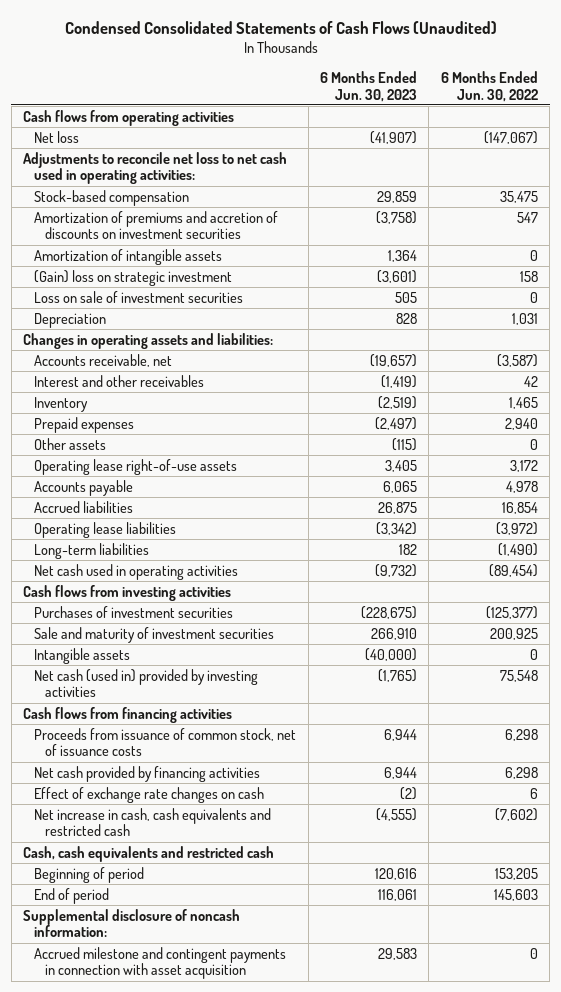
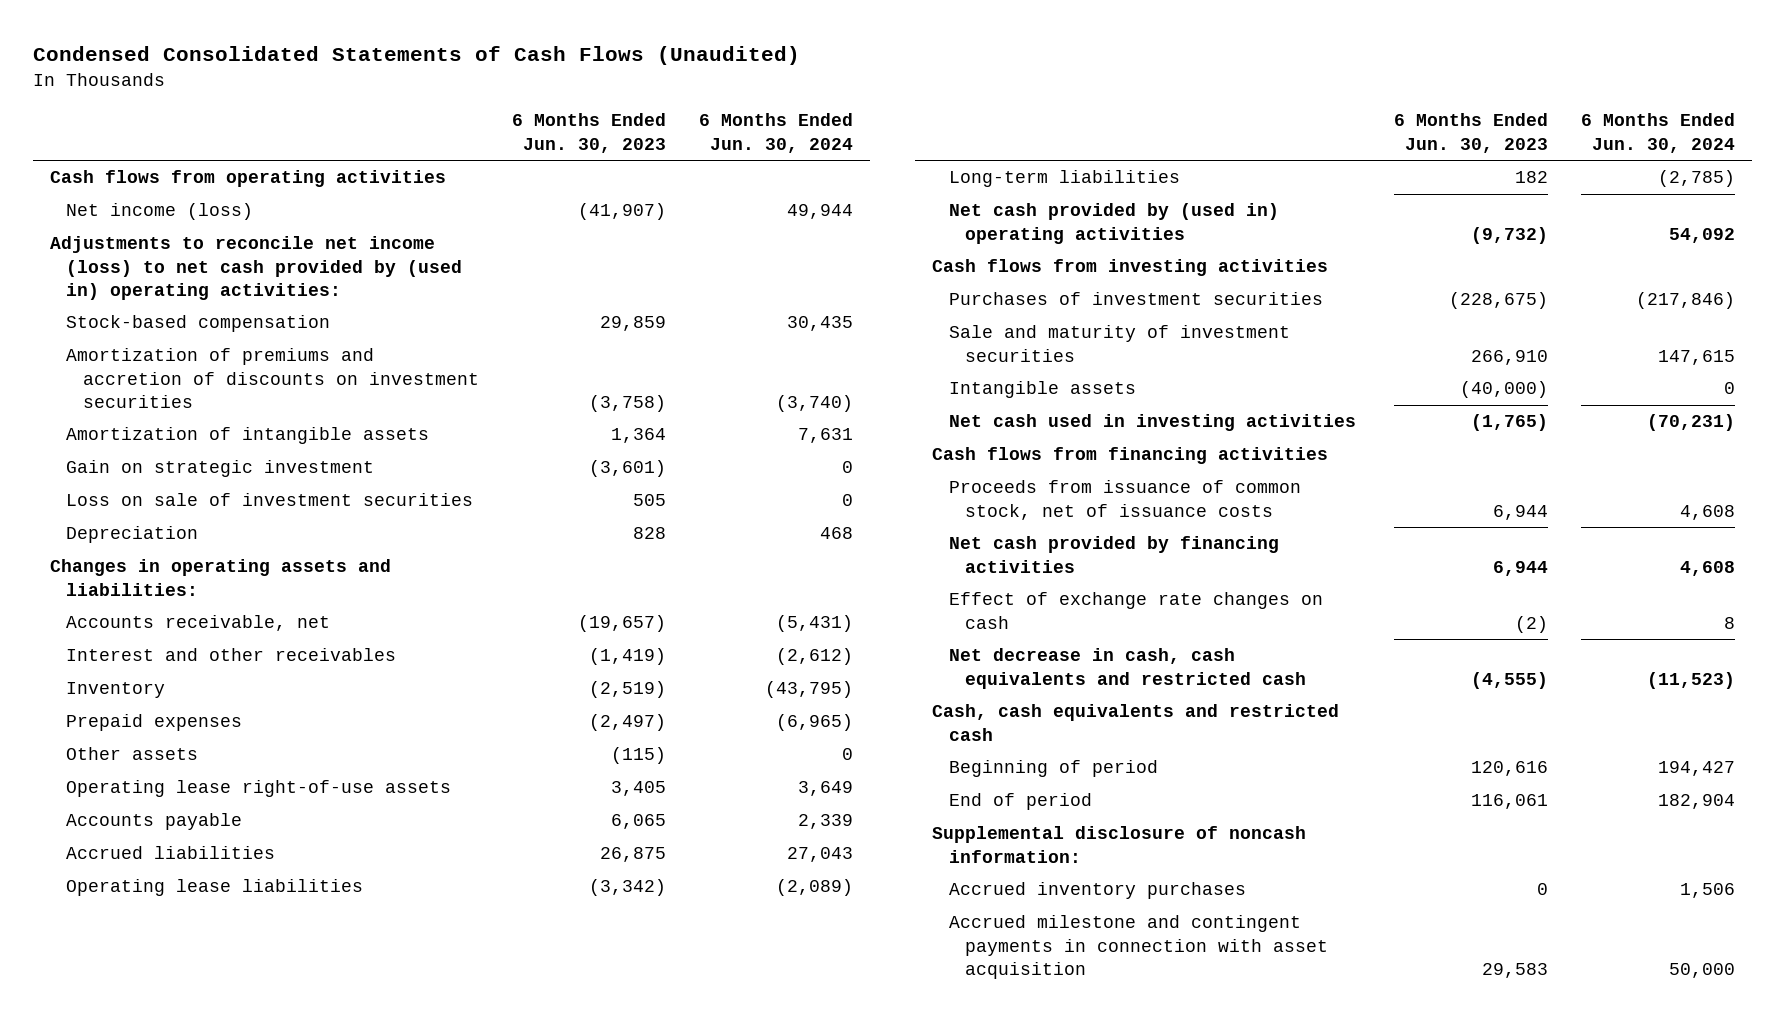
[440,70,538,102] 6 Months Ended Jun. 30, 2022 -> none
none -> [699,113,854,153] 6 Months Ended Jun. 30, 2024
[34,130,80,143] Net loss -> [66,203,254,221] Net income (loss)
[23,151,288,185] Adjustments to reconcile net loss to net cash used in operating activities: -> [49,236,463,301] Adjustments to reconcile net income (loss) to net cash provided by (used in) operating activities:
[34,269,233,286] (Gain) loss on strategic investment -> [66,460,375,478] Gain on strategic investment
[34,563,239,580] Net cash used in operating activities -> [948,203,1279,244] Net cash provided by (used in) operating activities
[34,668,259,698] Net cash (used in) provided by investing activities -> [948,414,1356,432] Net cash used in investing activities
[34,807,272,837] Net increase in cash, cash equivalents and restricted cash -> [948,648,1307,689] Net decrease in cash, cash equivalents and restricted cash
none -> [948,882,1246,900] Accrued inventory purchases

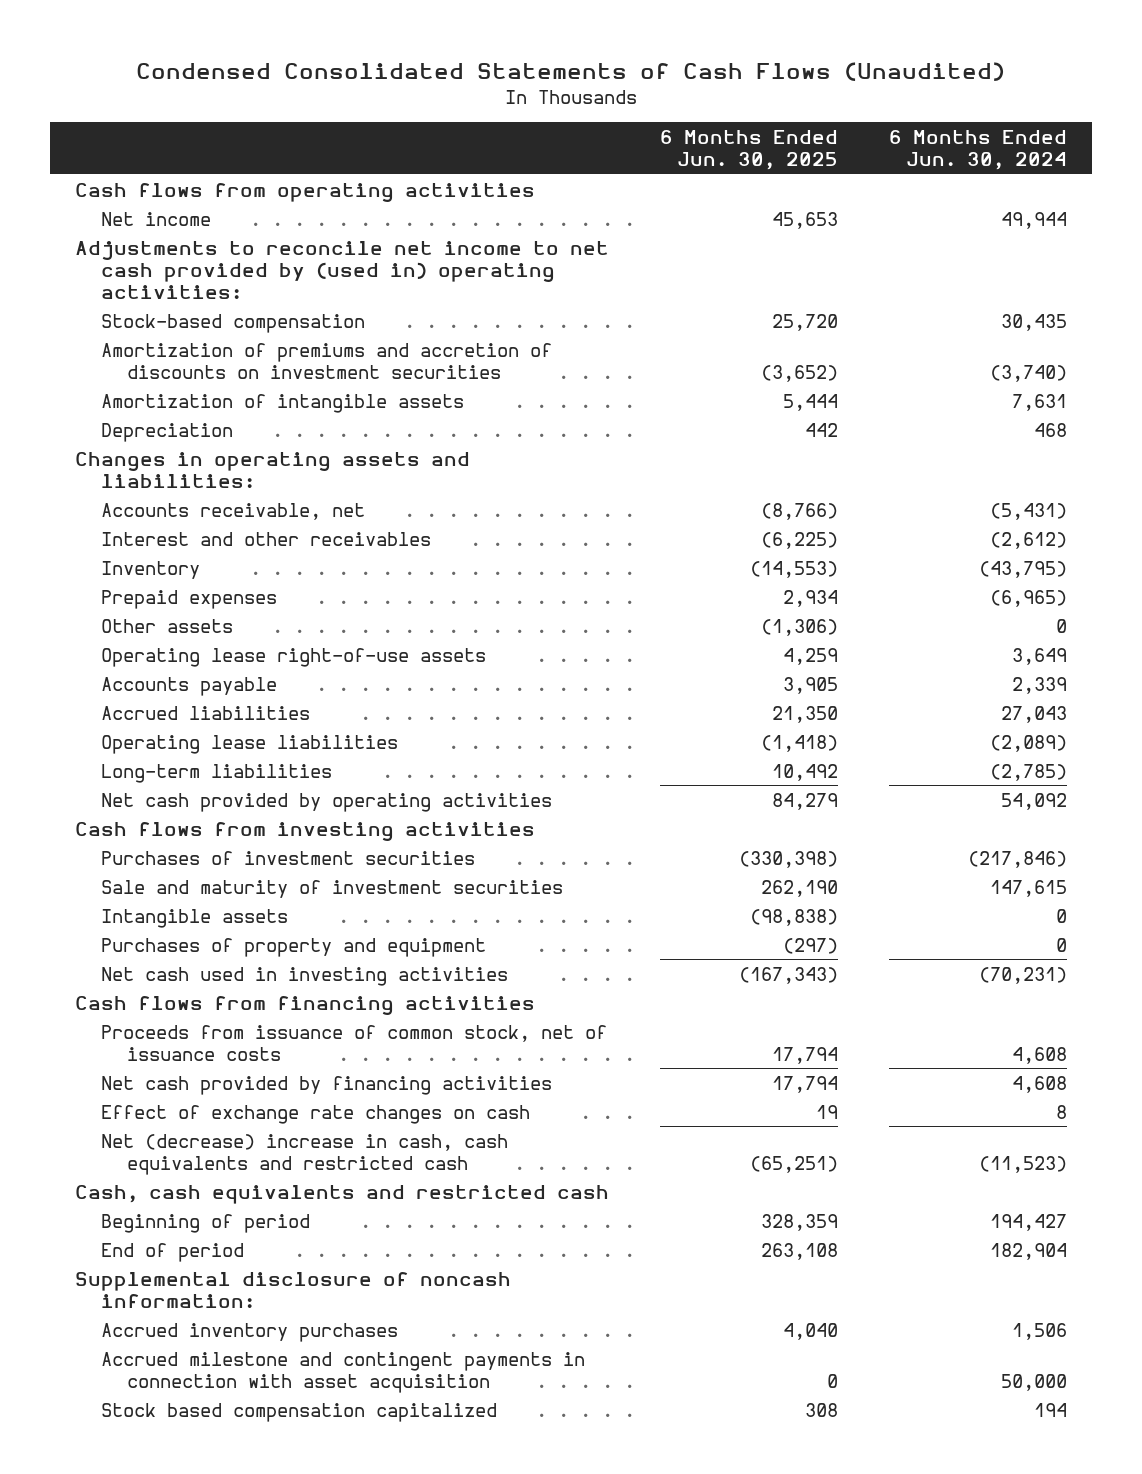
[512,113,667,153] 6 Months Ended Jun. 30, 2023 -> none
none -> [659,129,838,171] 6 Months Ended Jun. 30, 2025
[66,203,254,221] Net income (loss) -> [101,211,212,226] Net income
[49,236,463,301] Adjustments to reconcile net income (loss) to net cash provided by (used in) operating activities: -> [75,240,610,299] Adjustments to reconcile net income to net cash provided by (used in) operating activities:
[66,460,375,478] Gain on strategic investment -> none
[66,493,474,507] Loss on sale of investment securities -> none
[948,203,1279,244] Net cash provided by (used in) operating activities -> [101,792,553,812] Net cash provided by operating activities
none -> [101,937,487,957] Purchases of property and equipment
[948,648,1307,689] Net decrease in cash, cash equivalents and restricted cash -> [101,1133,509,1175] Net (decrease) increase in cash, cash equivalents and restricted cash
none -> [101,1402,498,1422] Stock based compensation capitalized

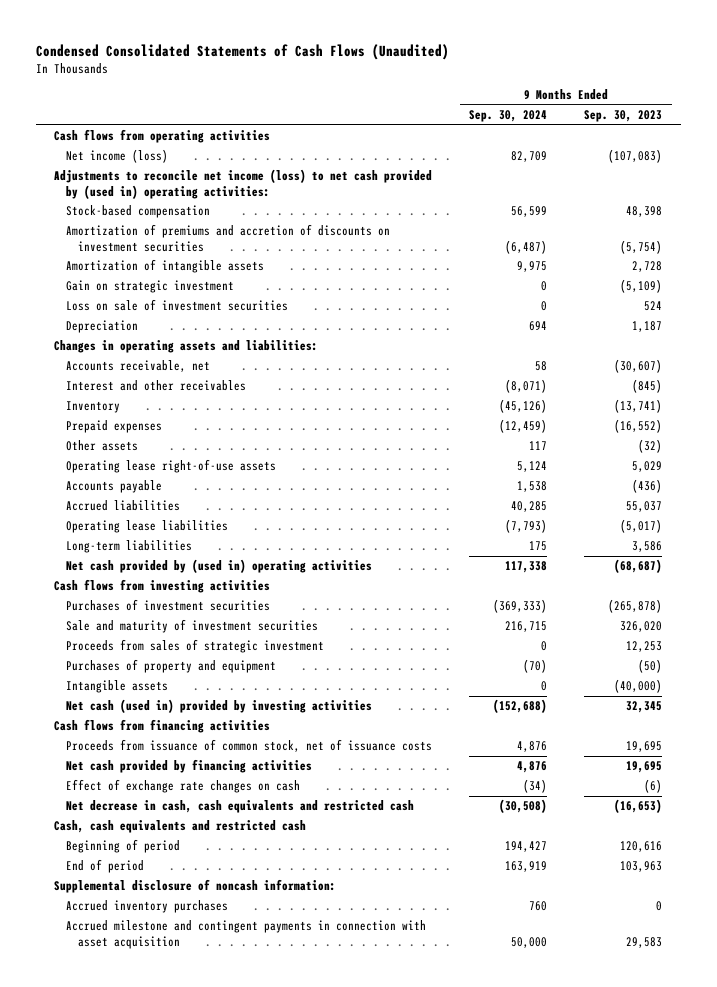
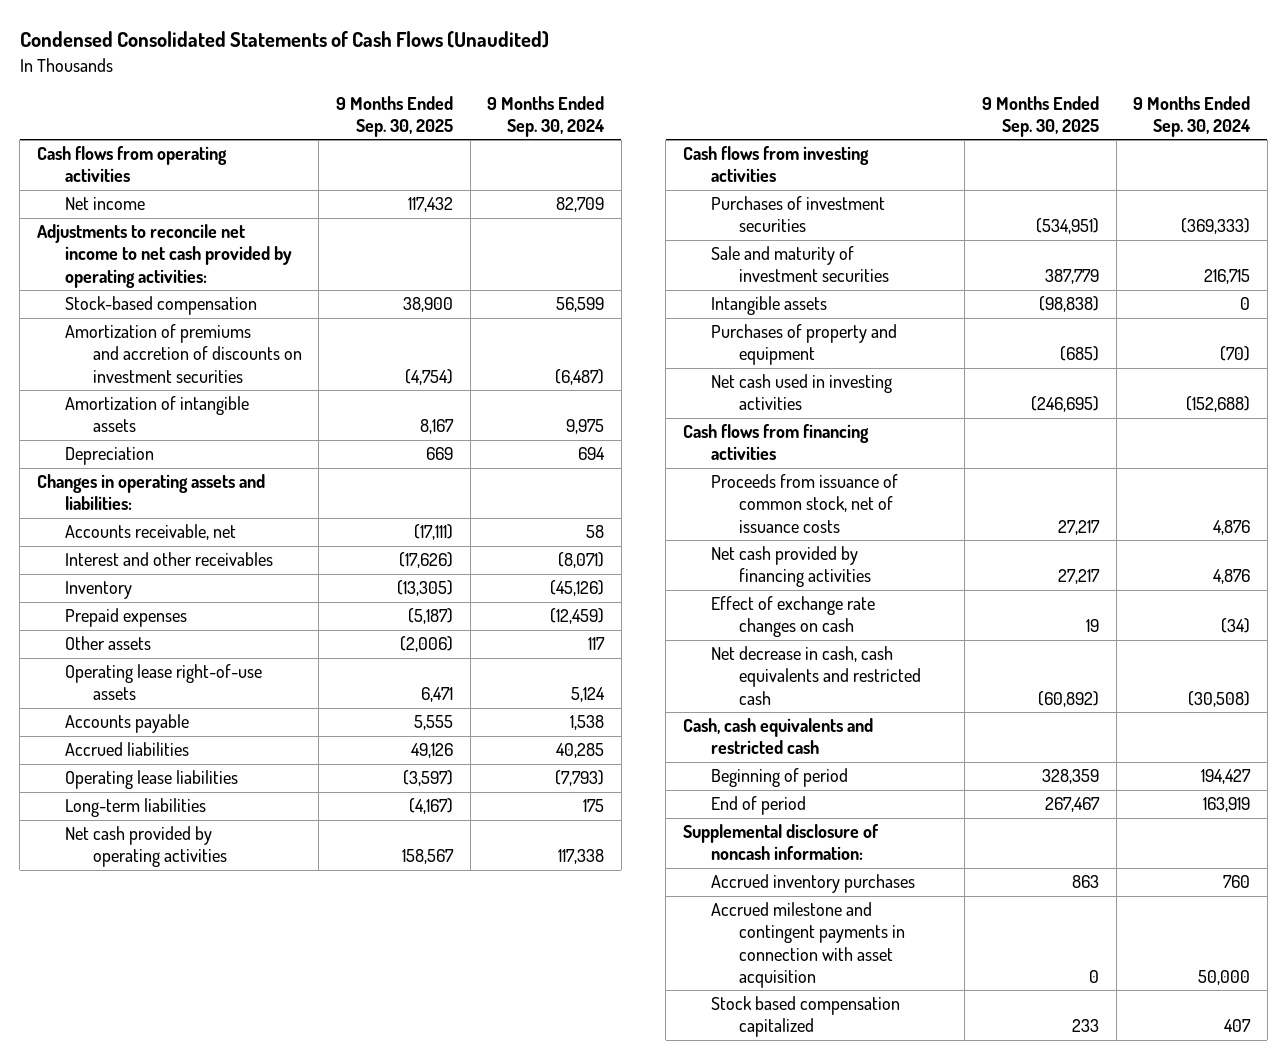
[584,110,663,123] Sep. 30, 2023 -> none
none -> [335,95,453,137] 9 Months Ended Sep. 30, 2025
[66,149,169,164] Net income (loss) -> [64,197,145,211] Net income
[54,169,433,199] Adjustments to reconcile net income (loss) to net cash provided by (used in) operating activities: -> [36,224,292,288] Adjustments to reconcile net income to net cash provided by operating activities:
[66,280,235,294] Gain on strategic investment -> none
[66,299,289,312] Loss on sale of investment securities -> none
[66,559,373,574] Net cash provided by (used in) operating activities -> [64,826,227,868] Net cash provided by operating activities
[66,639,325,654] Proceeds from sales of strategic investment -> none
[66,659,277,674] Purchases of property and equipment -> [710,324,897,366] Purchases of property and equipment
[66,699,373,714] Net cash (used in) provided by investing activities -> [710,374,892,411] Net cash used in investing activities
none -> [710,996,900,1038] Stock based compensation capitalized

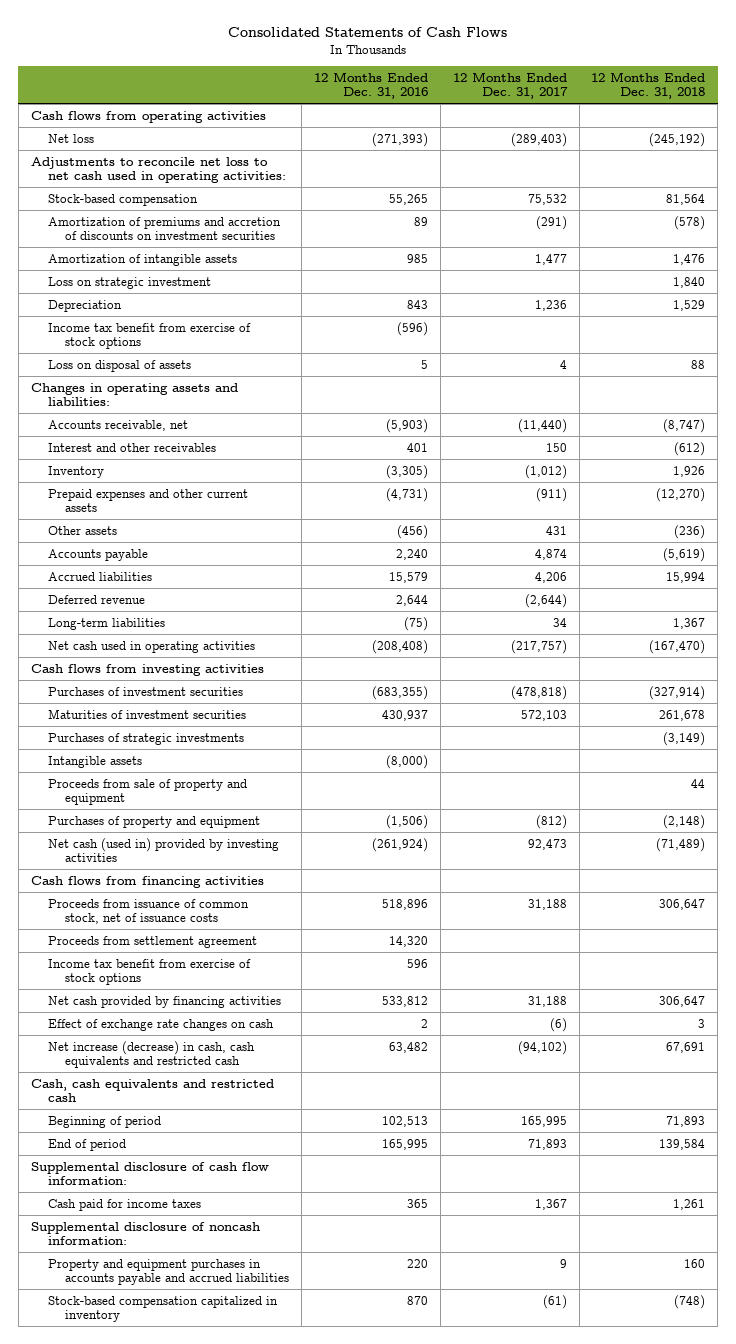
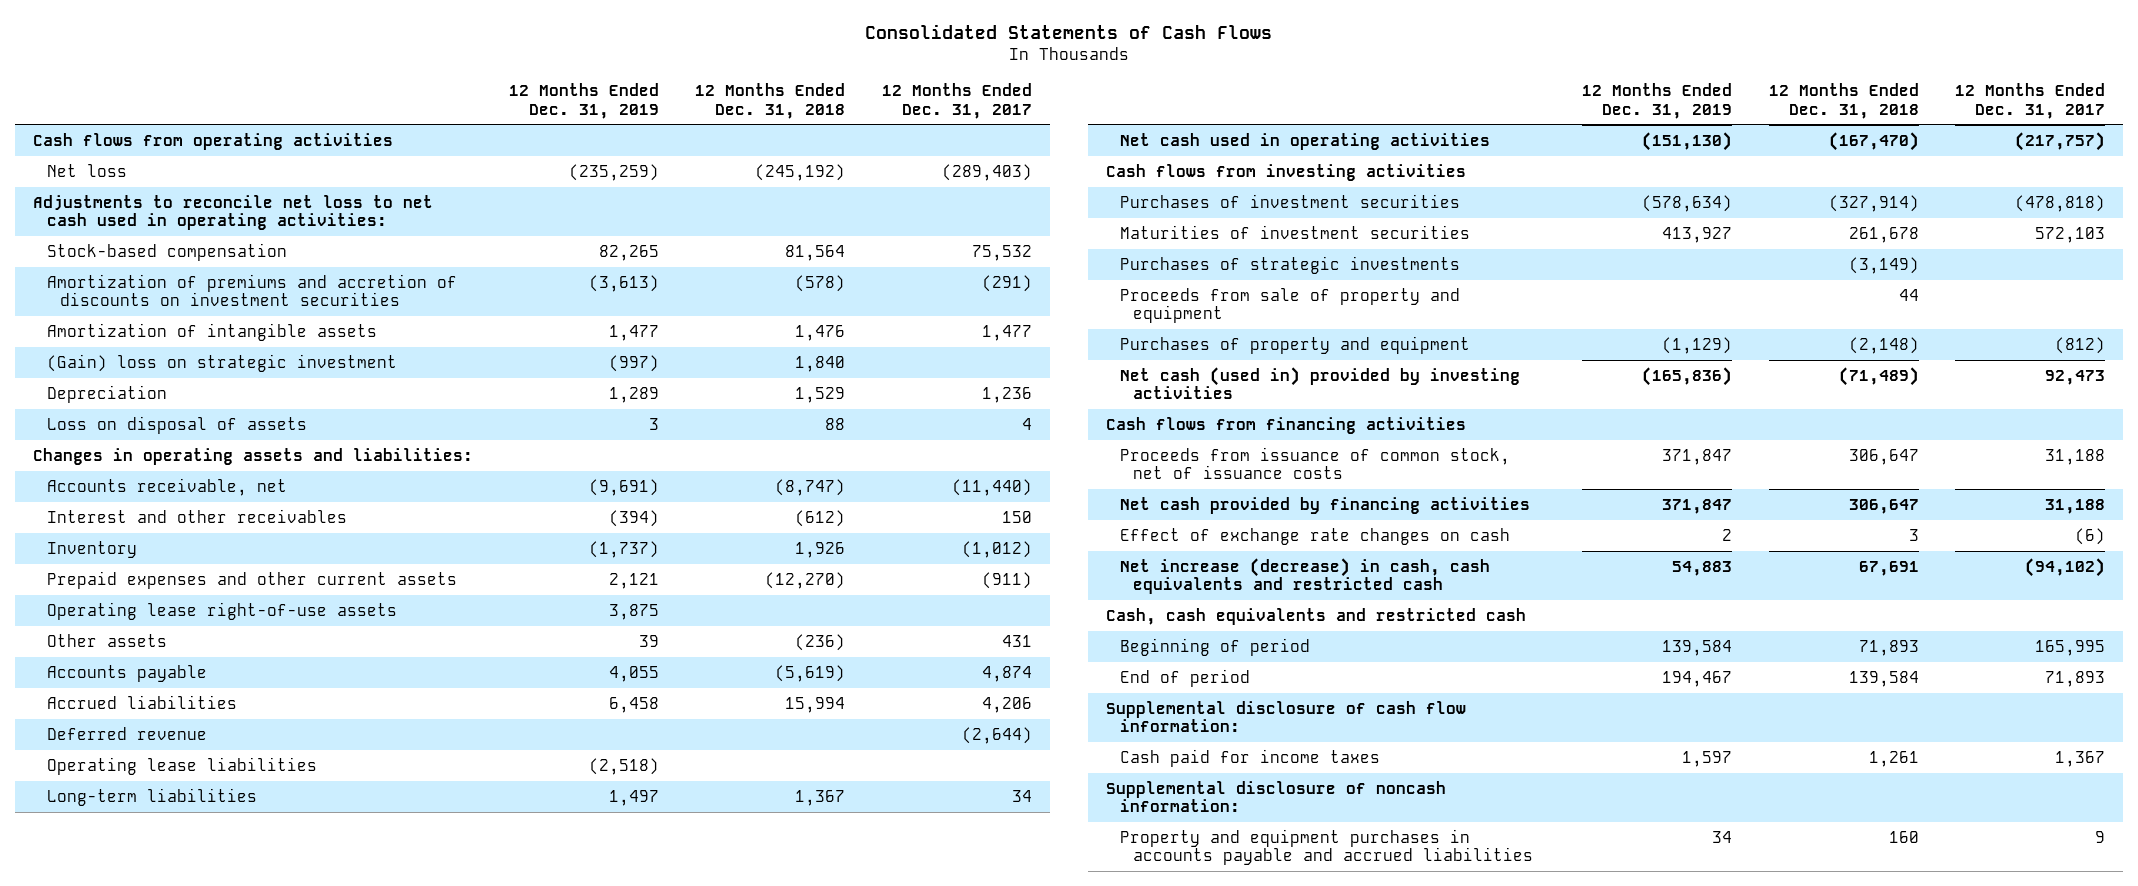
[314,71,429,99] 12 Months Ended Dec. 31, 2016 -> none
none -> [509,82,660,119] 12 Months Ended Dec. 31, 2019
[47,276,211,289] Loss on strategic investment -> [46,353,397,372] (Gain) loss on strategic investment
[47,322,251,349] Income tax benefit from exercise of stock options -> none
none -> [46,601,397,620] Operating lease right-of-use assets
none -> [46,756,317,775] Operating lease liabilities
[47,755,142,768] Intangible assets -> none
[47,935,257,948] Proceeds from settlement agreement -> none
[47,958,251,985] Income tax benefit from exercise of stock options -> none
[47,1295,278,1322] Stock-based compensation capitalized in inventory -> none

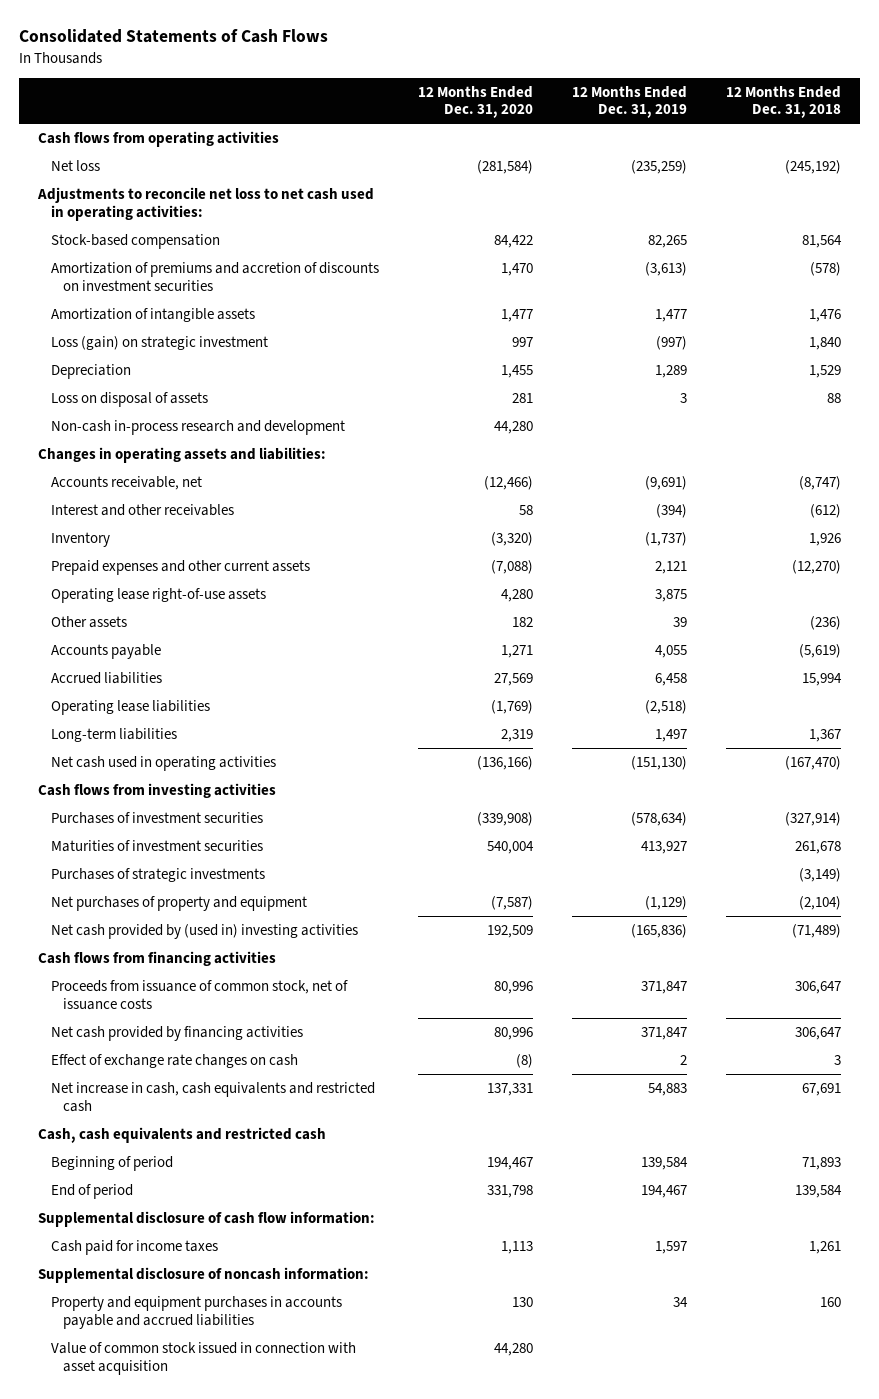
[881,82,1032,119] 12 Months Ended Dec. 31, 2017 -> none
none -> [417,85,533,119] 12 Months Ended Dec. 31, 2020
[46,353,397,372] (Gain) loss on strategic investment -> [50,335,268,350] Loss (gain) on strategic investment
none -> [50,419,345,435] Non-cash in-process research and development
[46,726,207,740] Deferred revenue -> none
[1119,287,1460,324] Proceeds from sale of property and equipment -> none
[1119,335,1470,354] Purchases of property and equipment -> [50,895,307,911] Net purchases of property and equipment
[1848,336,1919,354] (2,148) -> [798,895,841,910] (2,104)
[1119,366,1520,400] Net cash (used in) provided by investing activities -> [50,923,358,939] Net cash provided by (used in) investing activities
[1119,557,1490,595] Net increase (decrease) in cash, cash equivalents and restricted cash -> [50,1081,375,1112] Net increase in cash, cash equivalents and restricted cash
none -> [50,1341,356,1375] Value of common stock issued in connection with asset acquisition

